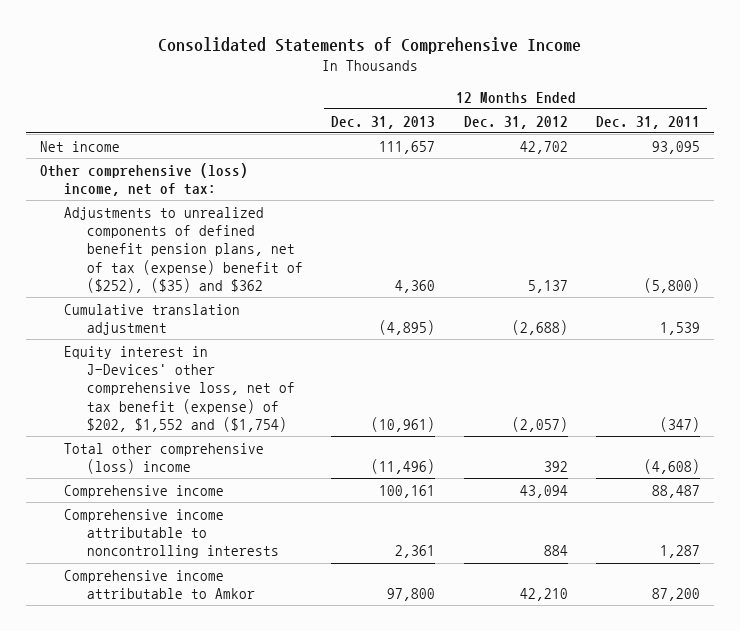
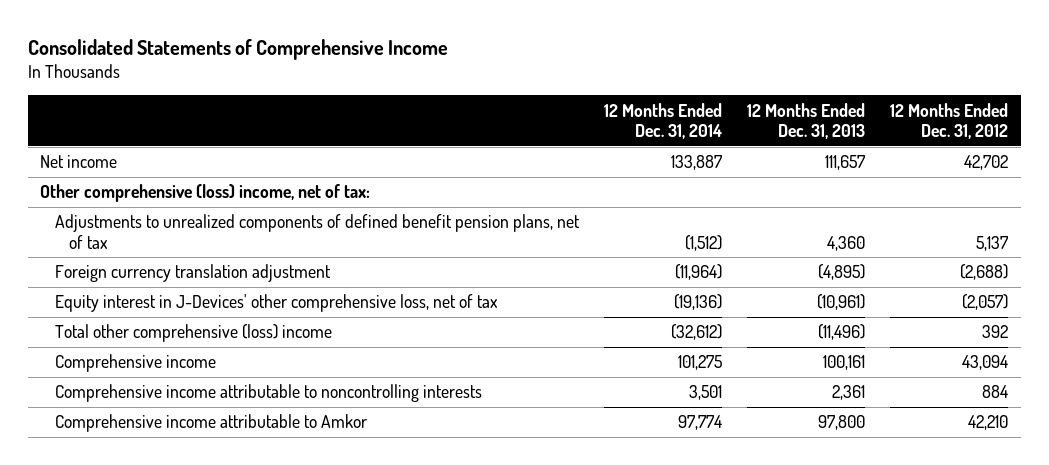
[595,115,700,129] Dec. 31, 2011 -> none
none -> [603,102,722,140] 12 Months Ended Dec. 31, 2014
[63,206,304,294] Adjustments to unrealized components of defined benefit pension plans, net of tax (expense) benefit of ($252), ($35) and $362 -> [54,214,580,249] Adjustments to unrealized components of defined benefit pension plans, net of tax
[63,303,240,336] Cumulative translation adjustment -> [54,264,331,283] Foreign currency translation adjustment
[63,345,296,433] Equity interest in J-Devices' other comprehensive loss, net of tax benefit (expense) of $202, $1,552 and ($1,754) -> [54,294,498,313] Equity interest in J-Devices' other comprehensive loss, net of tax

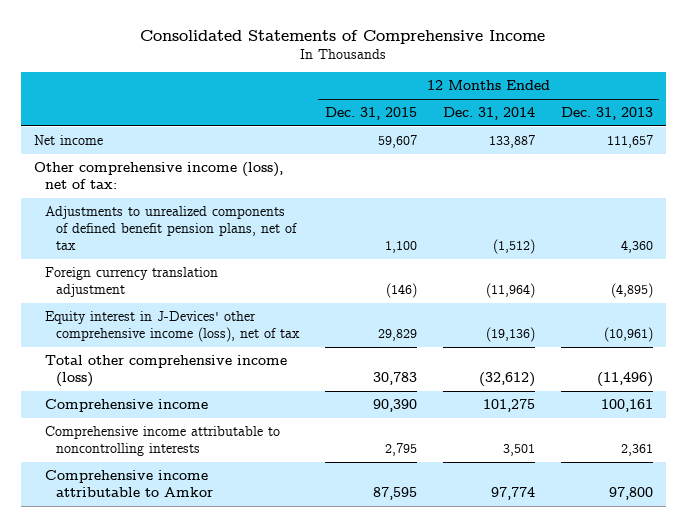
[890,102,1009,140] 12 Months Ended Dec. 31, 2012 -> none
none -> [324,107,417,121] Dec. 31, 2015
[40,184,371,203] Other comprehensive (loss) income, net of tax: -> [33,161,283,189] Other comprehensive income (loss), net of tax:
[54,294,498,313] Equity interest in J-Devices' other comprehensive loss, net of tax -> [44,310,301,342] Equity interest in J-Devices' other comprehensive income (loss), net of tax
[54,324,332,343] Total other comprehensive (loss) income -> [44,354,287,387] Total other comprehensive income (loss)

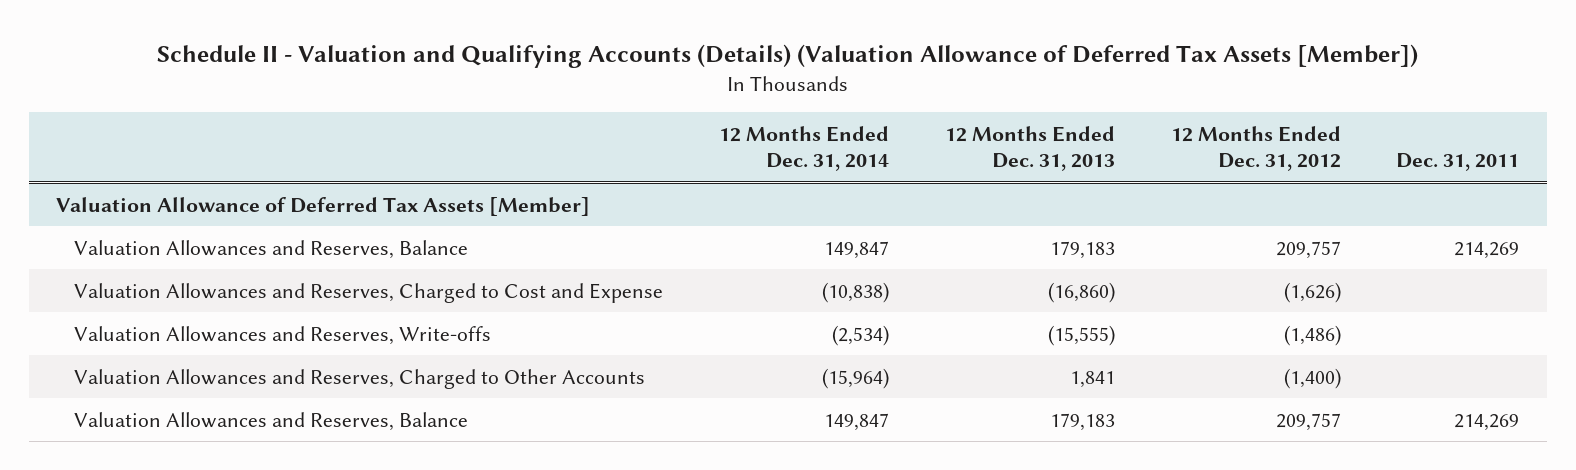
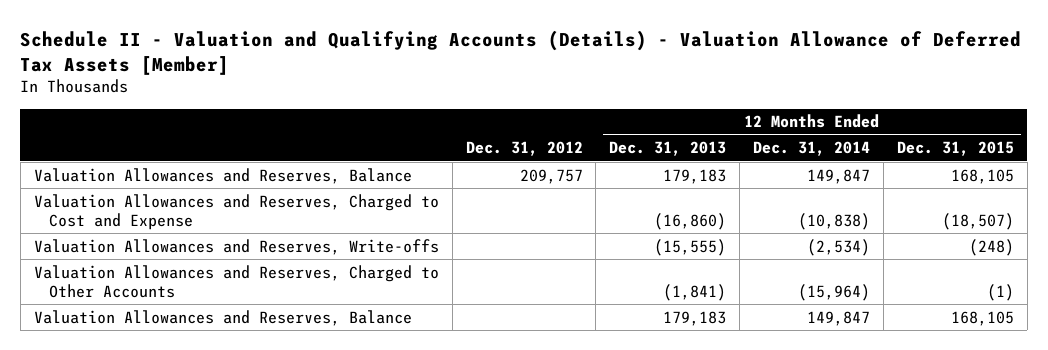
[156,43,1418,68] Schedule II - Valuation and Qualifying Accounts (Details) (Valuation Allowance of Deferred Tax Assets [Member]) -> [20,29,1022,75] Schedule II - Valuation and Qualifying Accounts (Details) - Valuation Allowance of Deferred Tax Assets [Member]
[1170,125,1341,172] 12 Months Ended Dec. 31, 2012 -> none
[1396,153,1520,172] Dec. 31, 2011 -> none
none -> [465,141,583,157] Dec. 31, 2012
none -> [896,141,1014,157] Dec. 31, 2015
[56,196,591,216] Valuation Allowance of Deferred Tax Assets [Member] -> none
[1069,370,1115,388] 1,841 -> [663,283,727,301] (1,841)

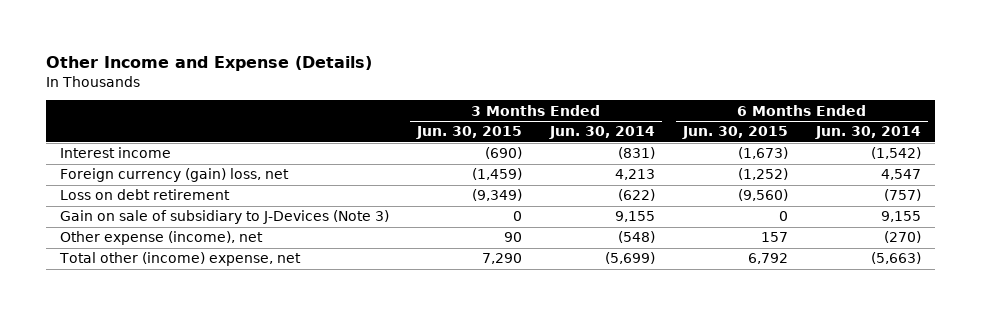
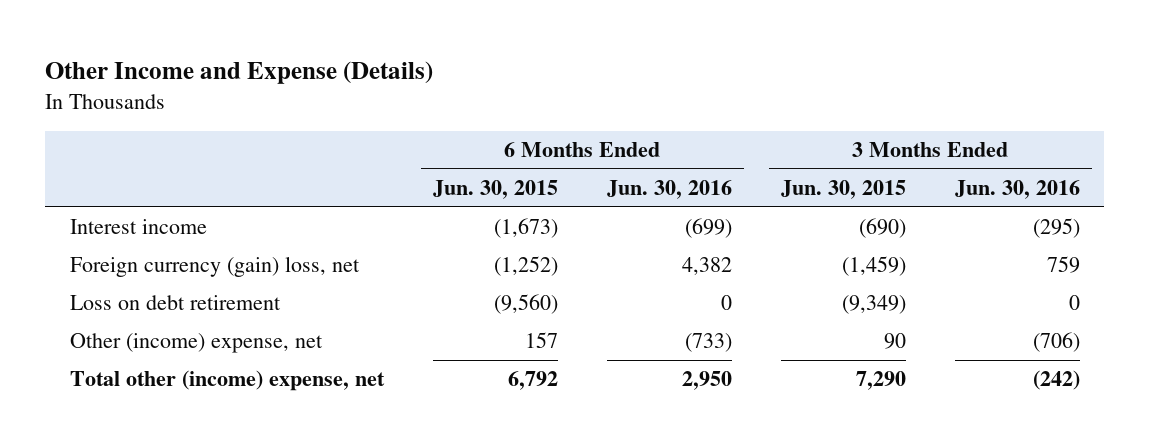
[549,126,656,140] Jun. 30, 2014 -> none
[814,126,921,140] Jun. 30, 2014 -> none
none -> [606,179,732,199] Jun. 30, 2016
none -> [954,179,1080,199] Jun. 30, 2016
[60,210,390,225] Gain on sale of subsidiary to J-Devices (Note 3) -> none
[60,231,264,246] Other expense (income), net -> [69,333,323,354] Other (income) expense, net

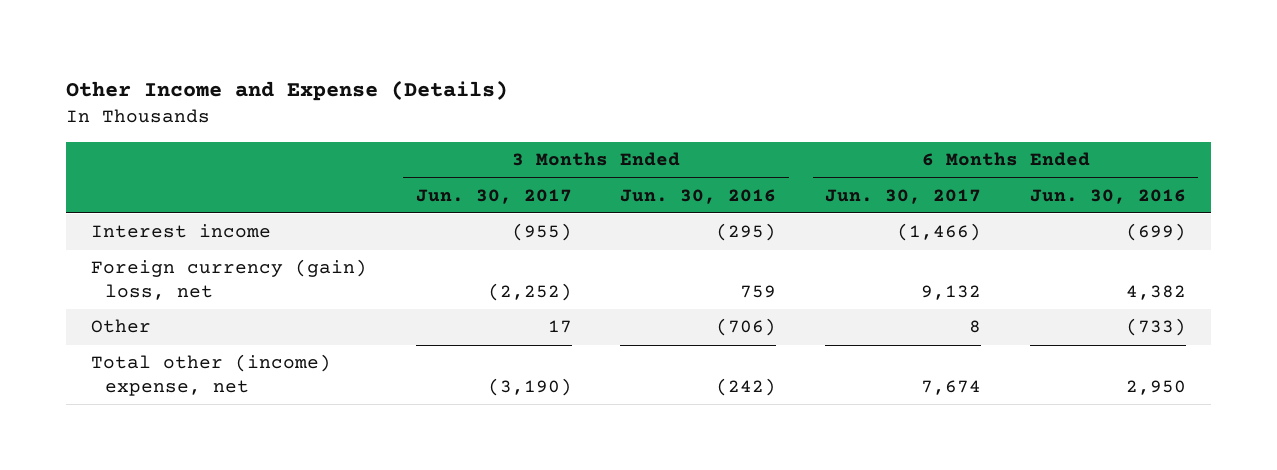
[432,179,558,199] Jun. 30, 2015 -> none
[780,179,906,199] Jun. 30, 2015 -> none
none -> [415,188,572,204] Jun. 30, 2017
none -> [825,188,982,204] Jun. 30, 2017
[69,295,281,311] Loss on debt retirement -> none
[69,333,323,354] Other (income) expense, net -> [90,319,151,334] Other

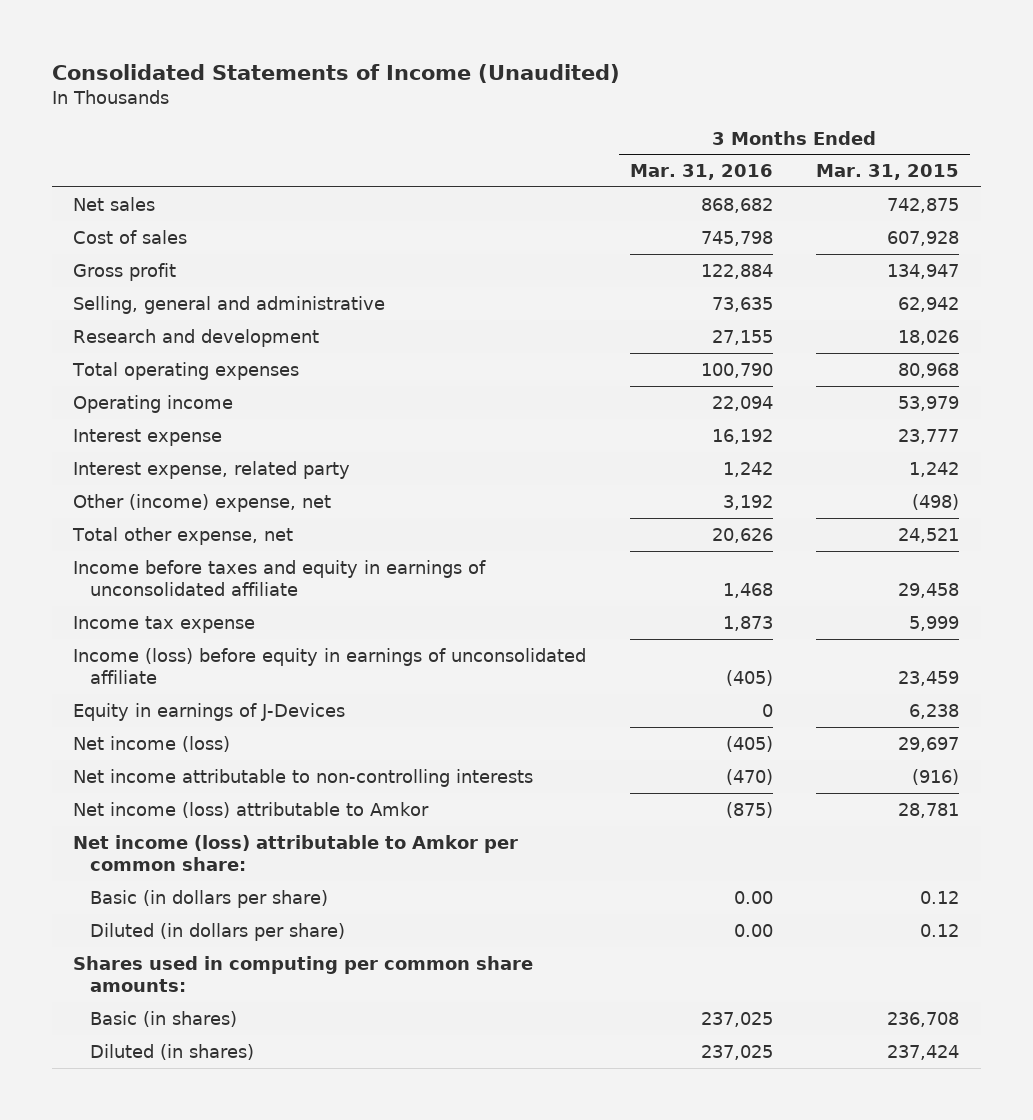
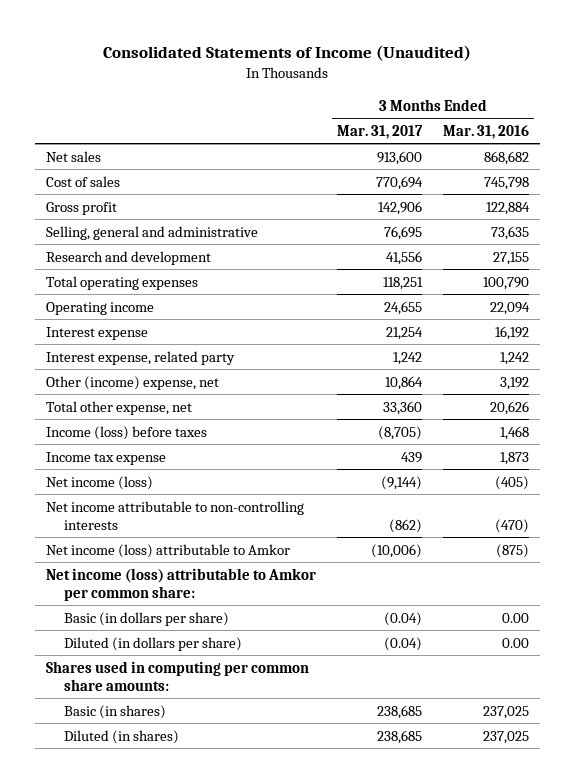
[816,164,960,181] Mar. 31, 2015 -> none
none -> [336,124,423,139] Mar. 31, 2017
[73,559,487,597] Income before taxes and equity in earnings of unconsolidated affiliate -> [45,425,207,440] Income (loss) before taxes
[73,647,587,685] Income (loss) before equity in earnings of unconsolidated affiliate -> none
[73,702,346,721] Equity in earnings of J-Devices -> none

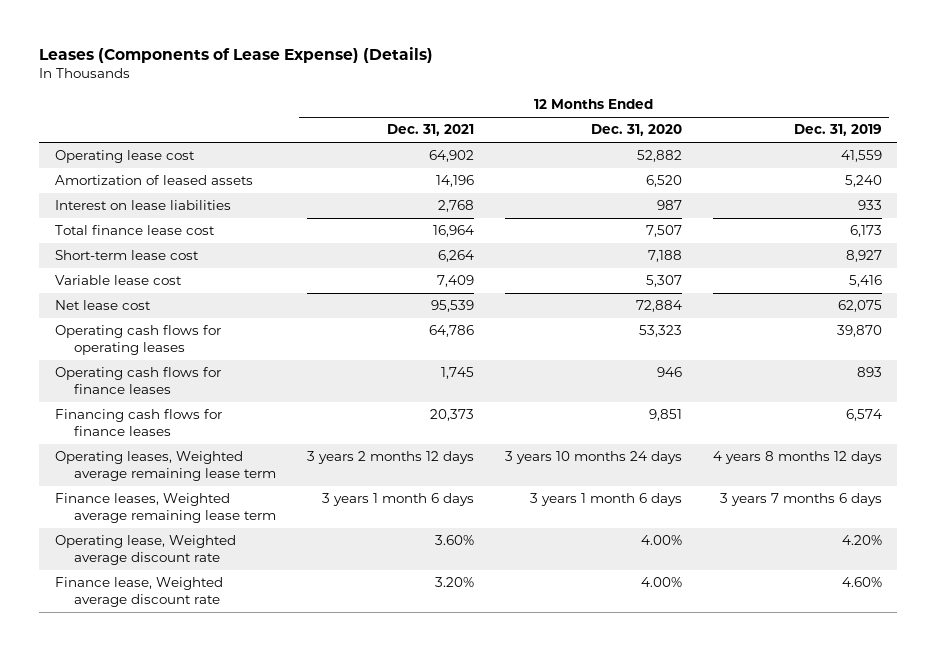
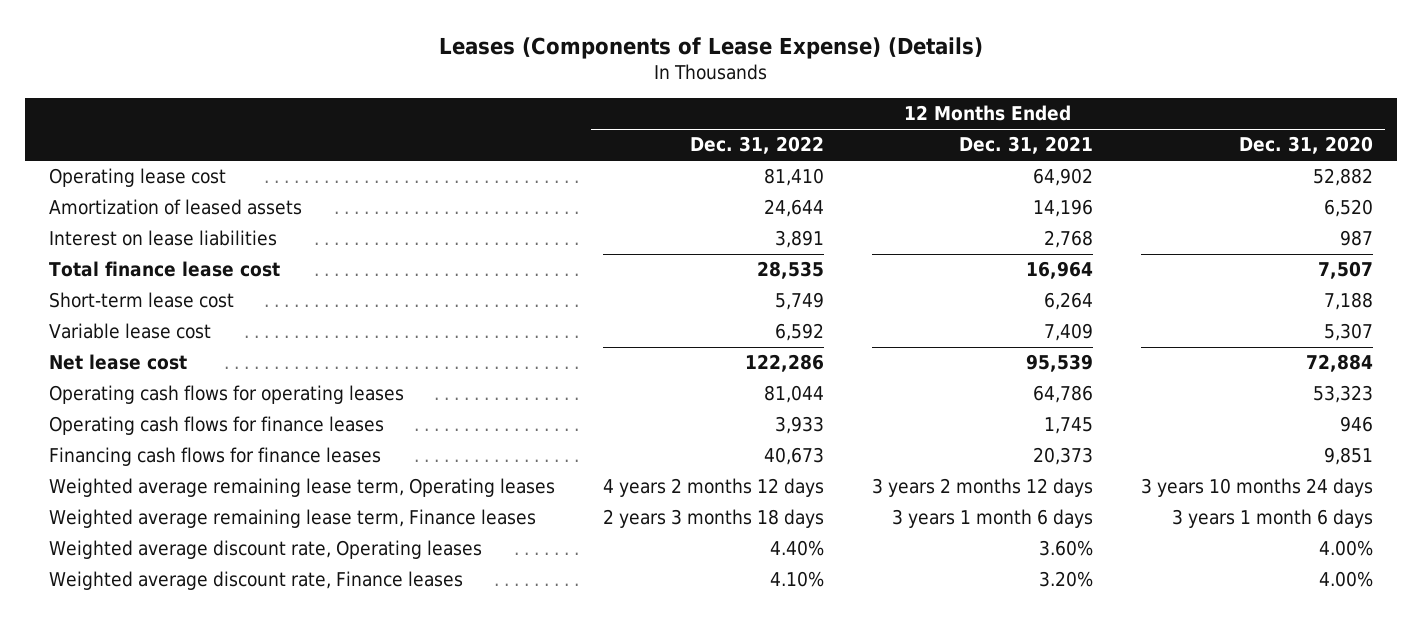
[793,124,882,137] Dec. 31, 2019 -> none
none -> [690,136,825,155] Dec. 31, 2022
[54,451,276,481] Operating leases, Weighted average remaining lease term -> [49,478,556,498] Weighted average remaining lease term, Operating leases
[54,493,276,523] Finance leases, Weighted average remaining lease term -> [49,509,537,529] Weighted average remaining lease term, Finance leases
[54,535,236,565] Operating lease, Weighted average discount rate -> [49,540,483,560] Weighted average discount rate, Operating leases
[54,577,223,607] Finance lease, Weighted average discount rate -> [49,571,464,591] Weighted average discount rate, Finance leases

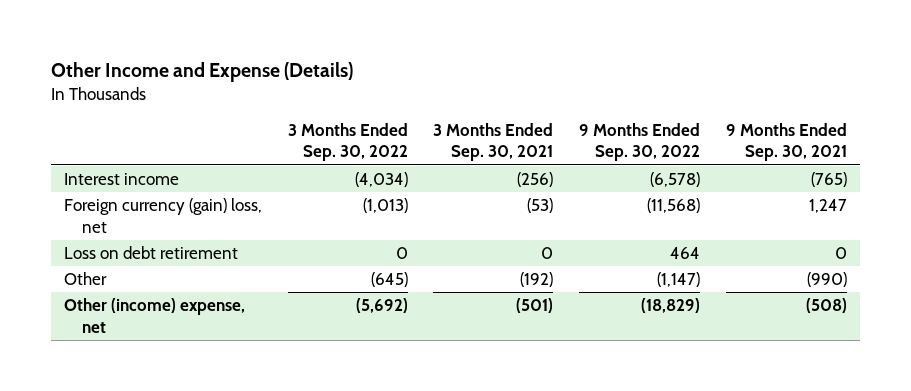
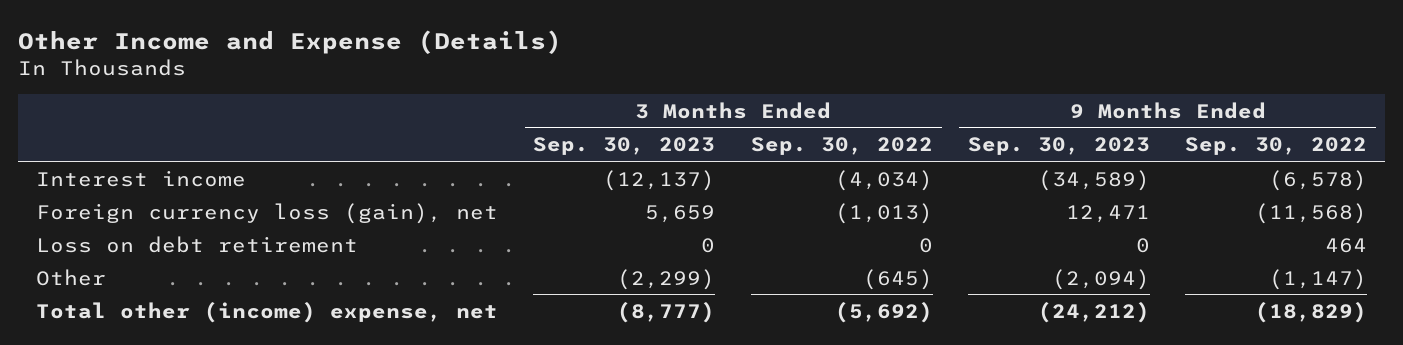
[433,122,554,162] 3 Months Ended Sep. 30, 2021 -> none
[726,122,848,162] 9 Months Ended Sep. 30, 2021 -> none
none -> [533,137,716,156] Sep. 30, 2023
none -> [967,137,1150,156] Sep. 30, 2023
[63,198,262,233] Foreign currency (gain) loss, net -> [36,202,499,224] Foreign currency loss (gain), net
[63,298,245,333] Other (income) expense, net -> [36,301,499,323] Total other (income) expense, net

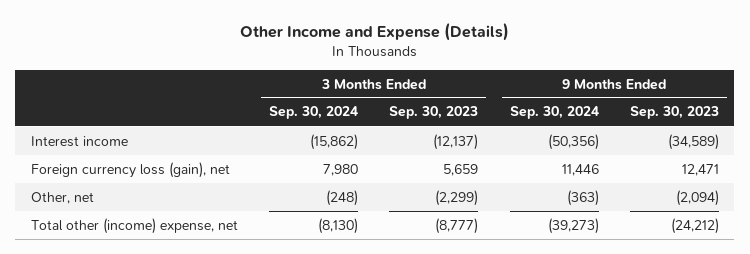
[750,137,933,156] Sep. 30, 2022 -> none
[1185,137,1368,156] Sep. 30, 2022 -> none
none -> [269,106,359,120] Sep. 30, 2024
none -> [509,106,599,120] Sep. 30, 2024
[36,235,359,253] Loss on debt retirement -> none
[36,268,107,286] Other -> [30,191,94,204] Other, net

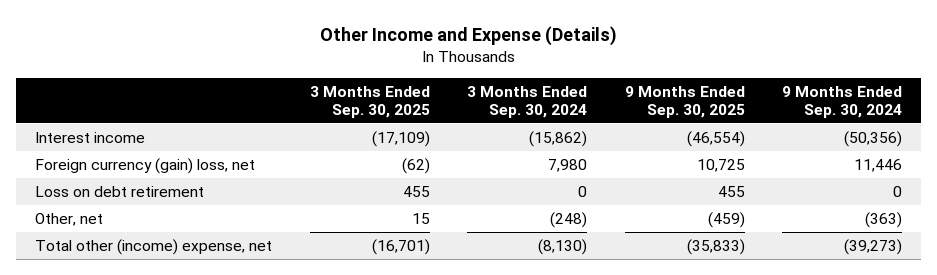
[389,106,479,120] Sep. 30, 2023 -> none
[629,106,719,120] Sep. 30, 2023 -> none
none -> [309,85,430,119] 3 Months Ended Sep. 30, 2025
none -> [624,85,745,119] 9 Months Ended Sep. 30, 2025
[30,161,230,178] Foreign currency loss (gain), net -> [34,158,255,175] Foreign currency (gain) loss, net
none -> [34,186,204,198] Loss on debt retirement

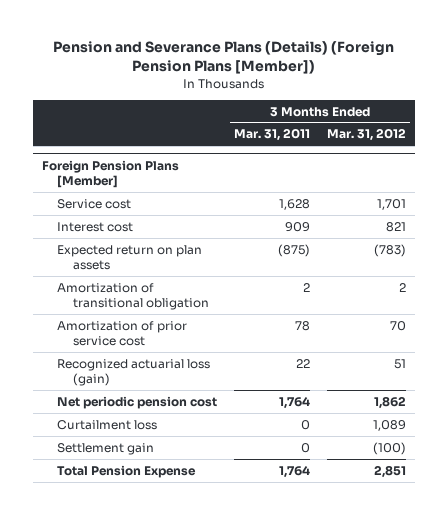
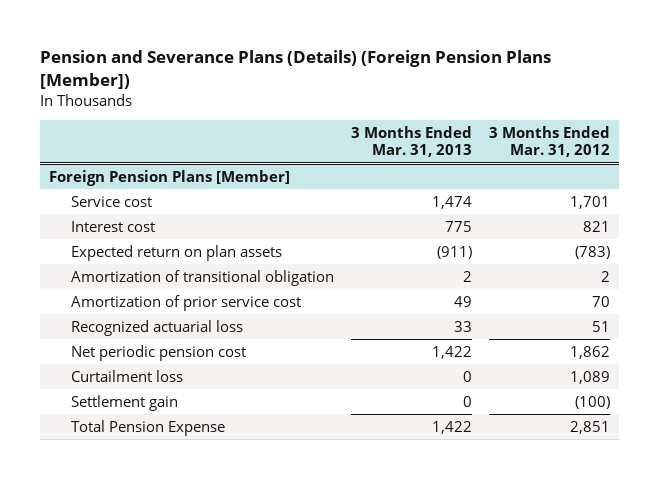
[234,128,311,142] Mar. 31, 2011 -> none
none -> [350,125,472,158] 3 Months Ended Mar. 31, 2013
[57,358,211,387] Recognized actuarial loss (gain) -> [70,319,243,336] Recognized actuarial loss

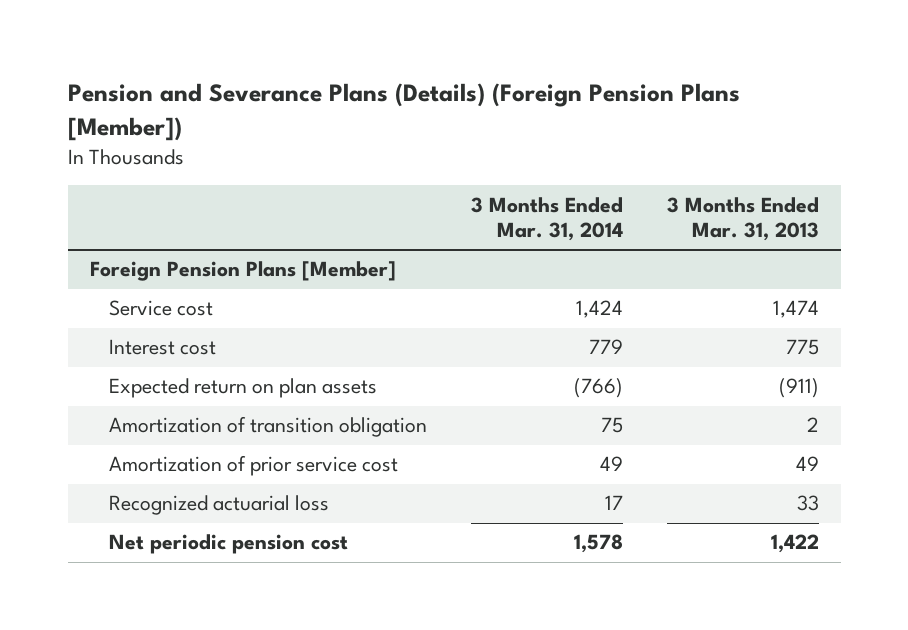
[489,125,611,158] 3 Months Ended Mar. 31, 2012 -> none
none -> [470,196,623,242] 3 Months Ended Mar. 31, 2014
[70,269,334,286] Amortization of transitional obligation -> [109,416,428,438] Amortization of transition obligation
[70,369,183,382] Curtailment loss -> none
[70,394,178,411] Settlement gain -> none
[70,419,225,436] Total Pension Expense -> none

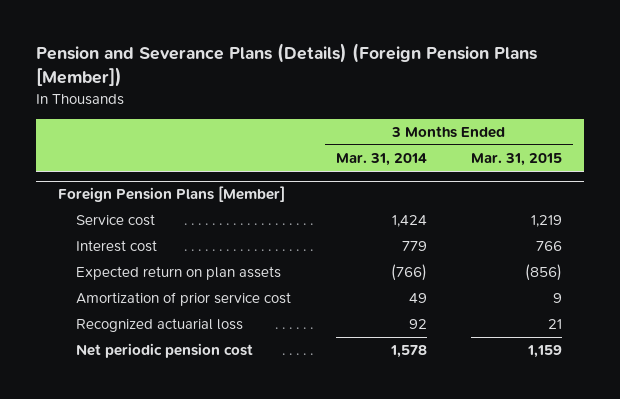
[666,196,819,242] 3 Months Ended Mar. 31, 2013 -> none
none -> [471,153,563,167] Mar. 31, 2015
[109,416,428,438] Amortization of transition obligation -> none
[604,495,623,511] 17 -> [408,319,427,330] 92

